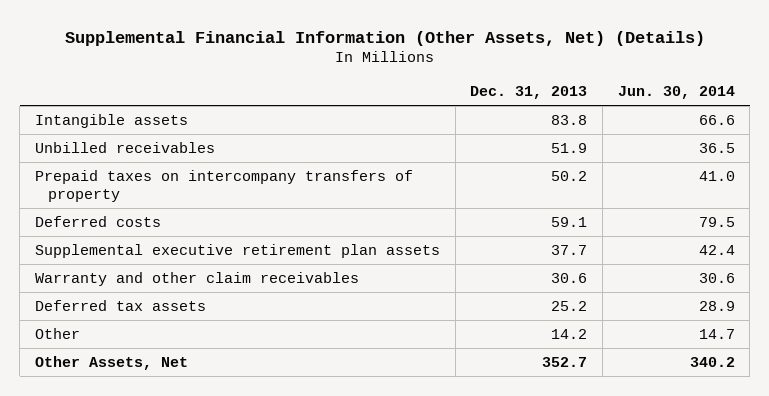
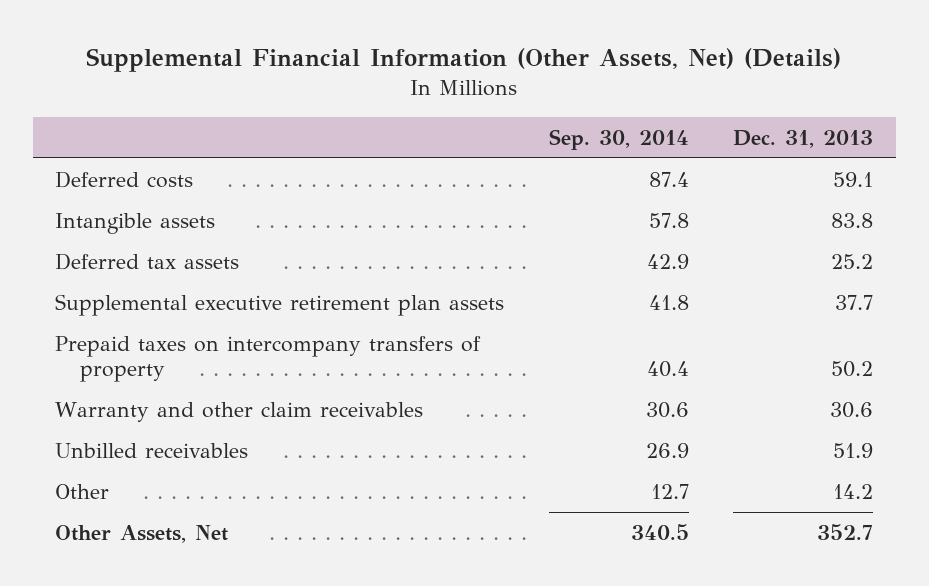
[617,86,735,100] Jun. 30, 2014 -> none
none -> [548,128,689,150] Sep. 30, 2014
[34,113,188,128] Intangible assets -> [55,212,216,234] Intangible assets
[34,299,206,311] Deferred tax assets -> [55,252,240,270] Deferred tax assets
[34,169,413,202] Prepaid taxes on intercompany transfers of property -> [55,335,482,382] Prepaid taxes on intercompany transfers of property
[34,141,215,153] Unbilled receivables -> [55,442,249,458] Unbilled receivables

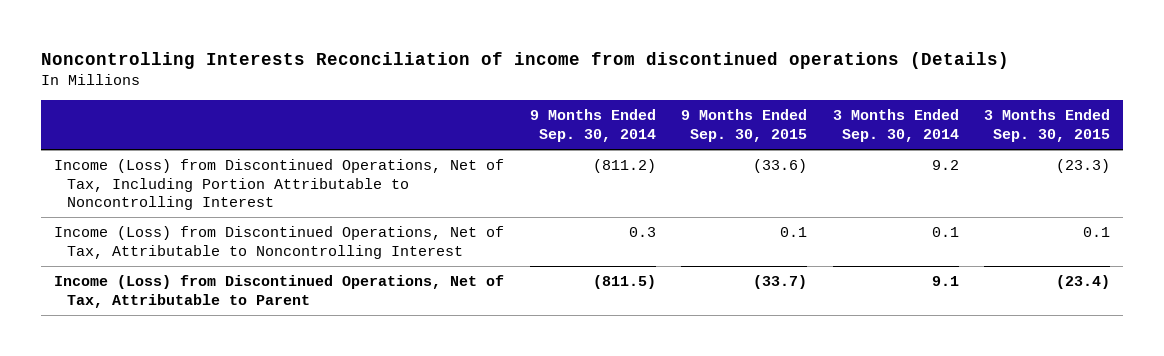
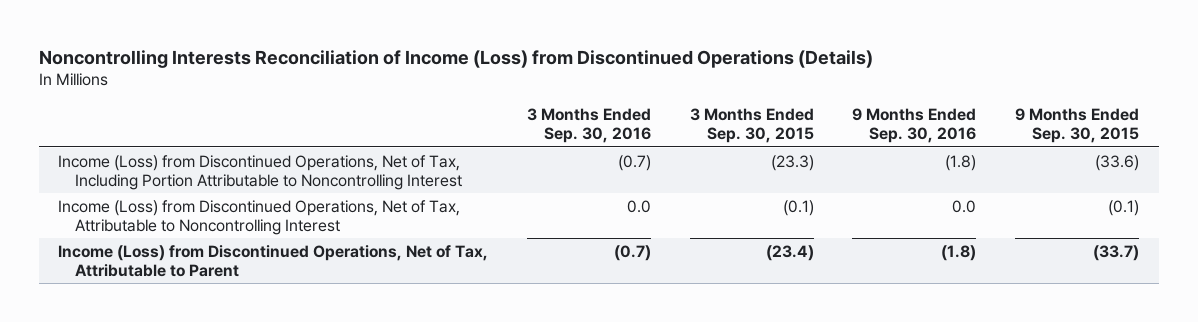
[41,51,1010,69] Noncontrolling Interests Reconciliation of income from discontinued operations (Details) -> [38,49,873,68] Noncontrolling Interests Reconciliation of Income (Loss) from Discontinued Operations (Details)
[529,109,656,142] 9 Months Ended Sep. 30, 2014 -> none
[832,109,959,142] 3 Months Ended Sep. 30, 2014 -> none
none -> [527,108,652,144] 3 Months Ended Sep. 30, 2016
none -> [852,108,977,144] 9 Months Ended Sep. 30, 2016
[780,227,808,238] 0.1 -> [1108,199,1140,216] (0.1)
[1083,227,1111,238] 0.1 -> [782,199,814,216] (0.1)

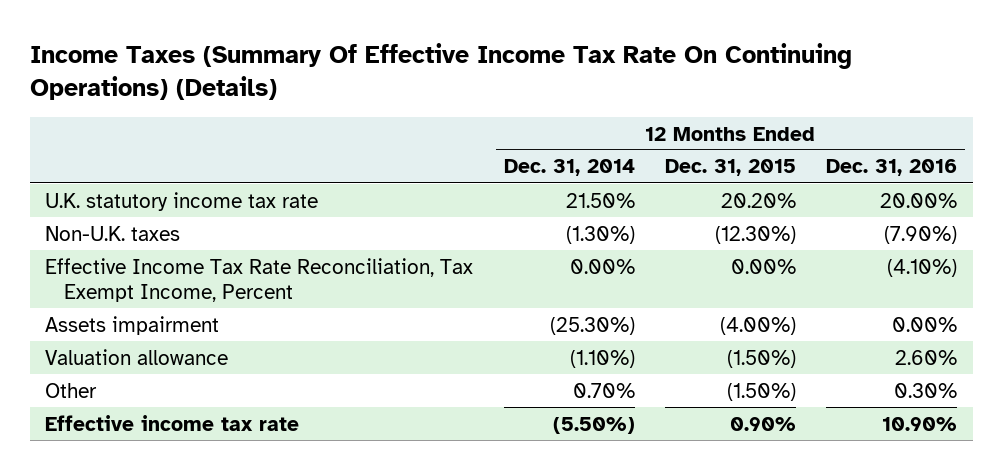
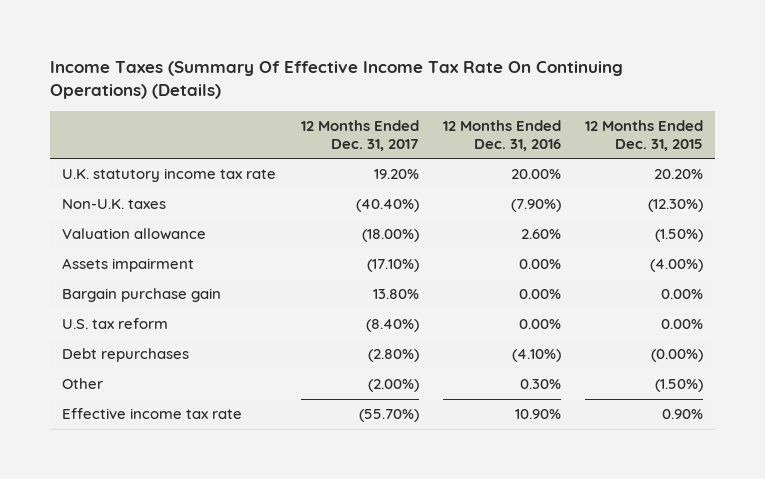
[503,159,635,177] Dec. 31, 2014 -> none
none -> [300,120,419,151] 12 Months Ended Dec. 31, 2017
[45,257,474,302] Effective Income Tax Rate Reconciliation, Tax Exempt Income, Percent -> none
[45,315,220,335] Assets impairment -> [62,258,195,273] Assets impairment
none -> [62,288,222,303] Bargain purchase gain
none -> [62,318,169,330] U.S. tax reform
none -> [62,348,190,363] Debt repurchases

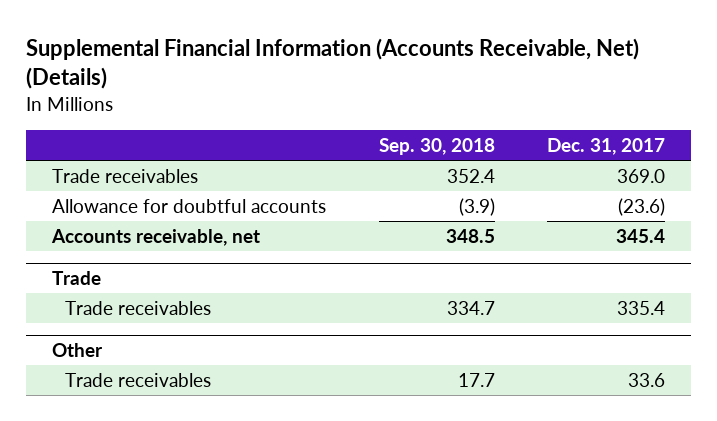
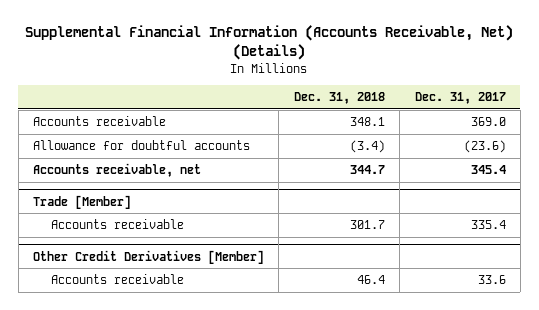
[378,138,495,156] Sep. 30, 2018 -> none
none -> [293,92,385,105] Dec. 31, 2018
[51,168,198,183] Trade receivables -> [33,116,167,127] Accounts receivable
[51,271,101,286] Trade -> [33,194,132,209] Trade [Member]
[65,300,212,315] Trade receivables -> [50,219,184,230] Accounts receivable
[51,343,103,358] Other -> [33,249,265,264] Other Credit Derivatives [Member]
[65,372,212,387] Trade receivables -> [50,274,184,285] Accounts receivable

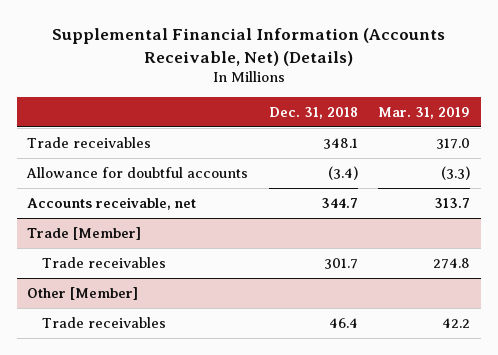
[414,92,506,105] Dec. 31, 2017 -> none
none -> [378,107,471,120] Mar. 31, 2019
[33,116,167,127] Accounts receivable -> [27,136,152,148] Trade receivables
[50,219,184,230] Accounts receivable -> [42,256,167,268] Trade receivables
[33,249,265,264] Other Credit Derivatives [Member] -> [27,286,139,300] Other [Member]
[50,274,184,285] Accounts receivable -> [42,316,167,328] Trade receivables

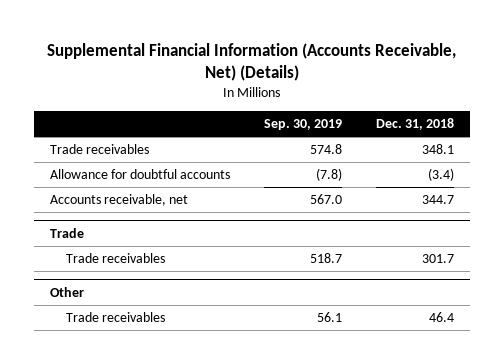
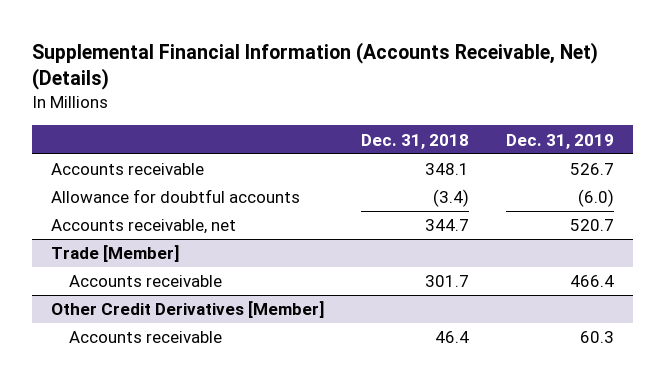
[263,119,342,131] Sep. 30, 2019 -> none
none -> [506,133,615,149] Dec. 31, 2019
[50,144,150,155] Trade receivables -> [50,163,204,176] Accounts receivable
[50,227,85,238] Trade -> [50,245,179,263] Trade [Member]
[65,253,165,264] Trade receivables -> [69,275,223,288] Accounts receivable
[50,286,85,297] Other -> [50,301,324,319] Other Credit Derivatives [Member]
[65,312,165,323] Trade receivables -> [69,331,223,344] Accounts receivable

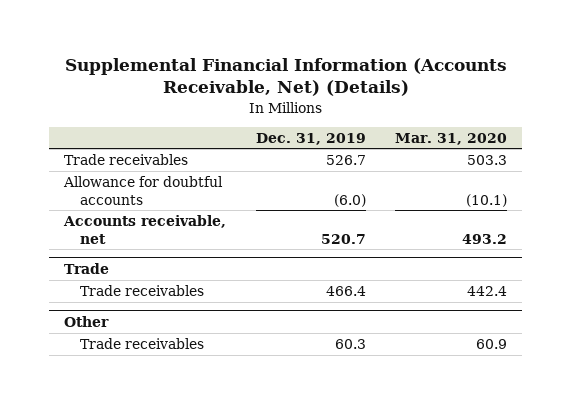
[361,133,470,149] Dec. 31, 2018 -> none
none -> [395,132,508,145] Mar. 31, 2020
[50,163,204,176] Accounts receivable -> [64,154,189,166] Trade receivables
[50,245,179,263] Trade [Member] -> [64,262,110,274] Trade
[69,275,223,288] Accounts receivable -> [79,285,204,297] Trade receivables
[50,301,324,319] Other Credit Derivatives [Member] -> [64,315,110,327] Other
[69,331,223,344] Accounts receivable -> [79,338,204,350] Trade receivables

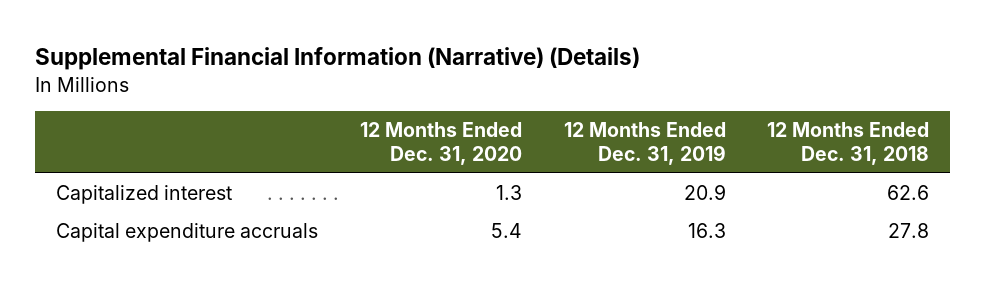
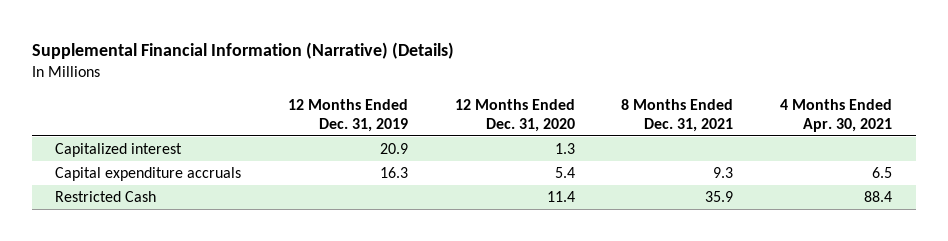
[767,122,930,166] 12 Months Ended Dec. 31, 2018 -> none
none -> [621,99,734,132] 8 Months Ended Dec. 31, 2021
none -> [780,99,893,132] 4 Months Ended Apr. 30, 2021
none -> [55,191,157,203] Restricted Cash

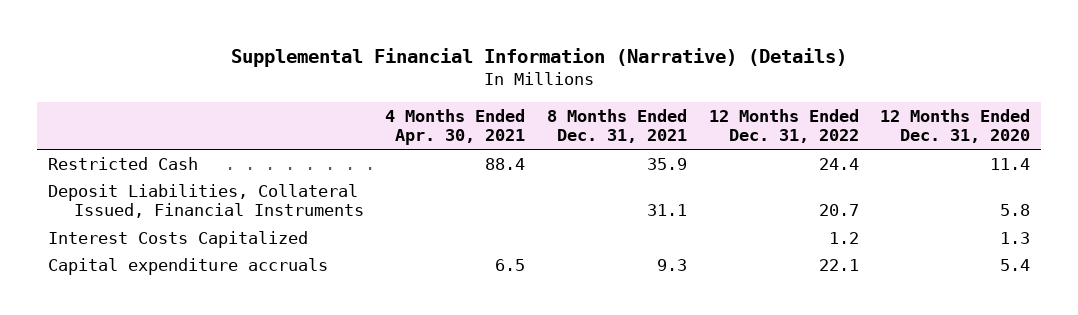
[288,99,409,132] 12 Months Ended Dec. 31, 2019 -> none
none -> [708,108,859,144] 12 Months Ended Dec. 31, 2022
[55,143,183,158] Capitalized interest -> none
none -> [48,183,364,219] Deposit Liabilities, Collateral Issued, Financial Instruments
none -> [48,230,309,248] Interest Costs Capitalized
[55,167,242,182] Capital expenditure accruals -> [48,257,329,275] Capital expenditure accruals

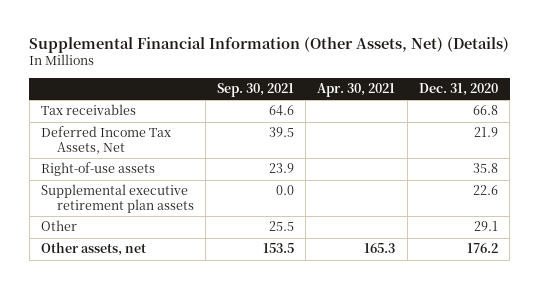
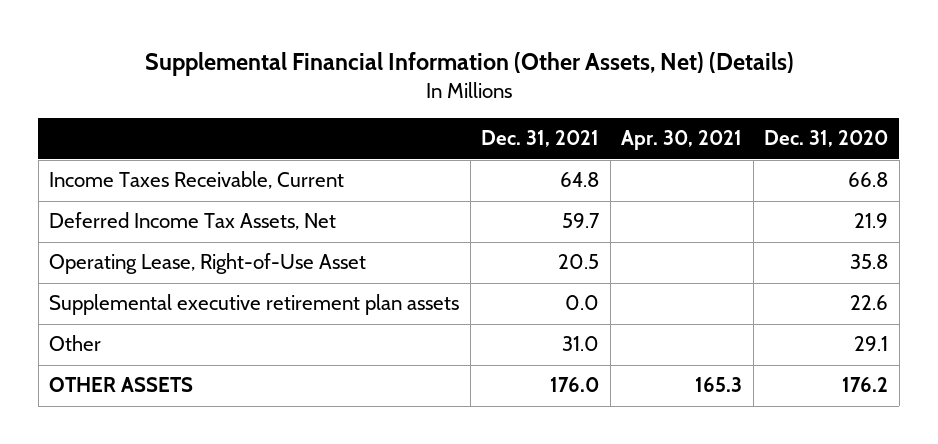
[216,83,294,98] Sep. 30, 2021 -> none
none -> [481,130,600,148] Dec. 31, 2021
[41,104,137,116] Tax receivables -> [49,171,345,190] Income Taxes Receivable, Current
[41,162,156,177] Right-of-use assets -> [49,253,367,275] Operating Lease, Right-of-Use Asset
[41,242,147,257] Other assets, net -> [49,377,194,393] OTHER ASSETS

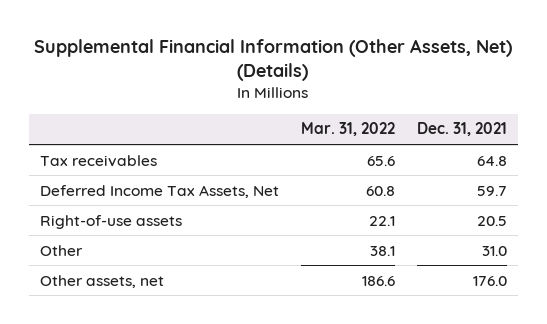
[621,130,743,151] Apr. 30, 2021 -> none
[764,130,889,148] Dec. 31, 2020 -> none
none -> [300,122,395,137] Mar. 31, 2022
[49,171,345,190] Income Taxes Receivable, Current -> [40,154,158,167] Tax receivables
[49,294,460,316] Supplemental executive retirement plan assets -> none
[49,253,367,275] Operating Lease, Right-of-Use Asset -> [40,214,183,229] Right-of-use assets
[49,377,194,393] OTHER ASSETS -> [40,274,165,288] Other assets, net

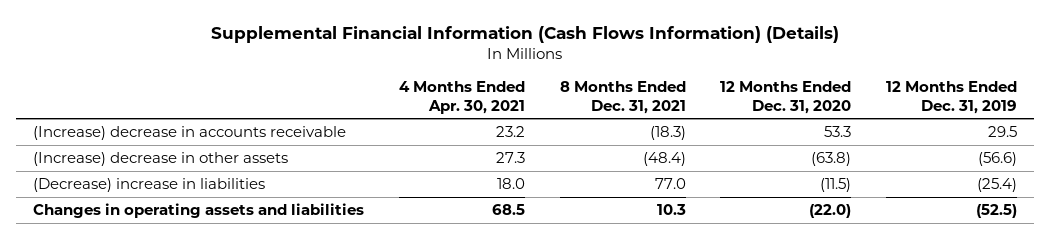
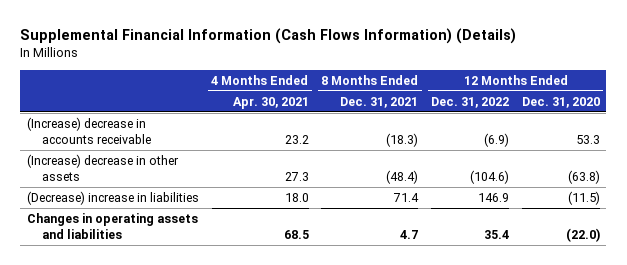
[885,81,1017,114] 12 Months Ended Dec. 31, 2019 -> none
none -> [431,96,510,108] Dec. 31, 2022
[654,178,686,190] 77.0 -> [393,192,420,202] 71.4
[656,204,686,216] 10.3 -> [400,230,419,240] 4.7

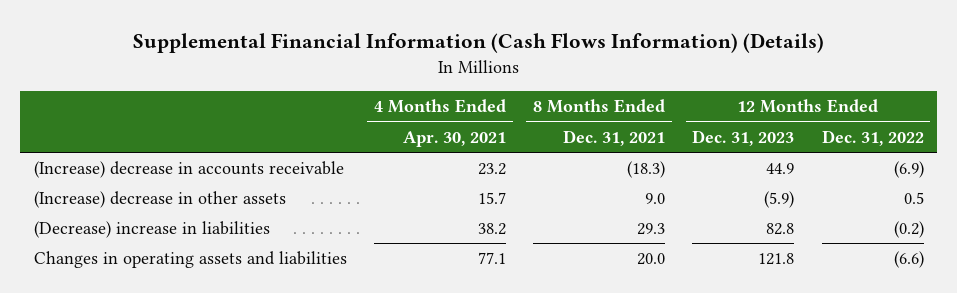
[521,96,600,108] Dec. 31, 2020 -> none
none -> [692,129,795,146] Dec. 31, 2023
[284,172,309,182] 27.3 -> [477,192,506,205] 15.7
[386,170,419,185] (48.4) -> [645,193,666,205] 9.0
[470,170,510,185] (104.6) -> [903,192,924,205] 0.5
[284,192,309,202] 18.0 -> [477,223,506,236] 38.2
[393,192,420,202] 71.4 -> [637,223,666,236] 29.3
[478,192,510,202] 146.9 -> [893,221,924,239] (0.2)
[283,230,309,240] 68.5 -> [477,252,506,265] 77.1
[400,230,419,240] 4.7 -> [637,253,666,266] 20.0
[484,230,510,240] 35.4 -> [893,251,924,269] (6.6)

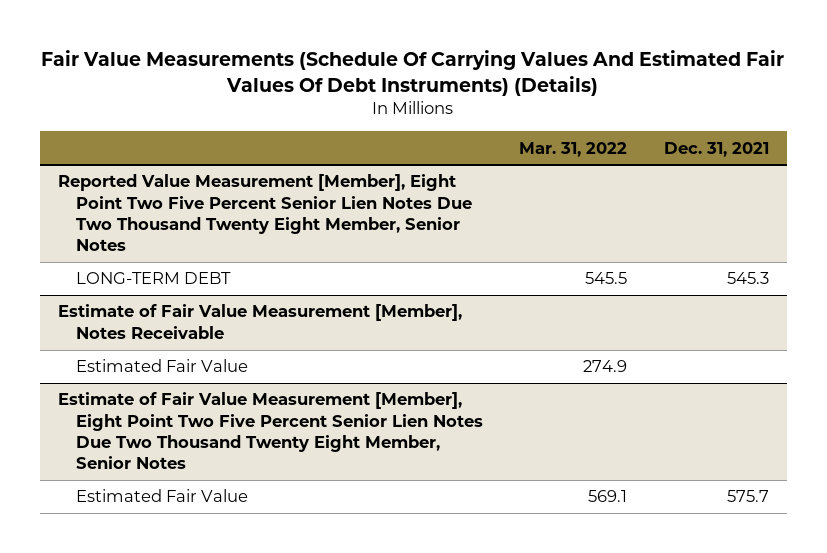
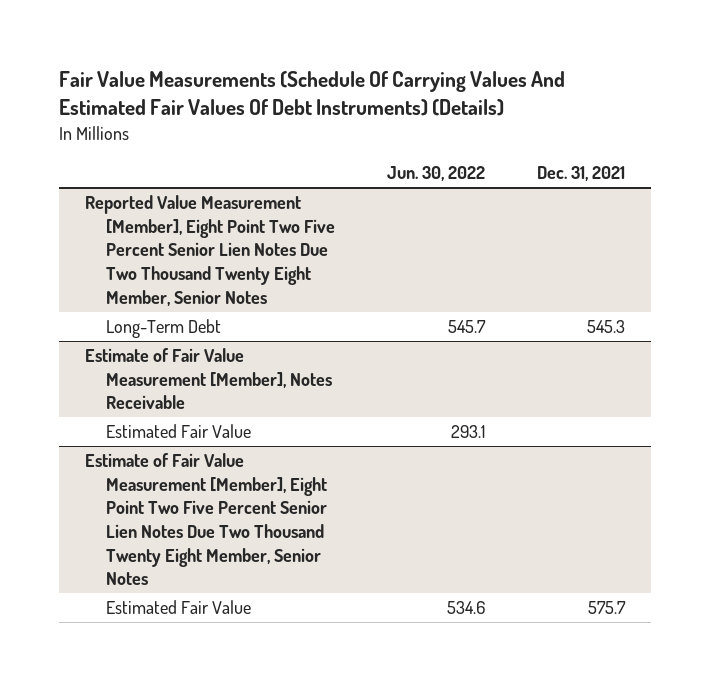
[519,141,628,157] Mar. 31, 2022 -> none
none -> [387,166,486,182] Jun. 30, 2022
[75,272,231,285] LONG-TERM DEBT -> [106,319,222,339] Long-Term Debt

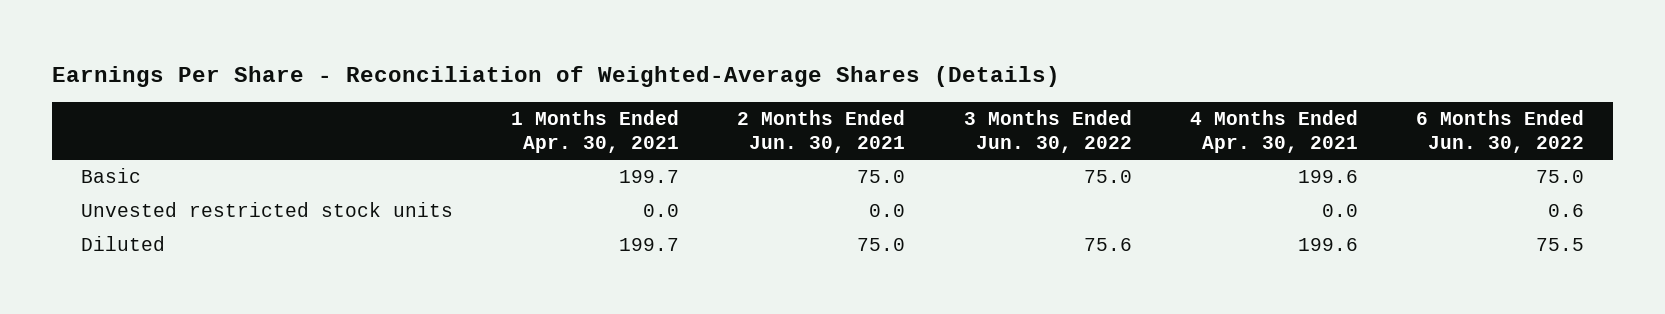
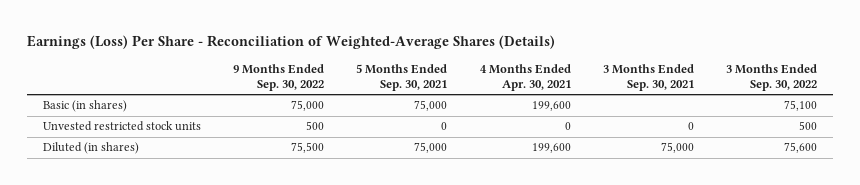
[51,66,1060,88] Earnings Per Share - Reconciliation of Weighted-Average Shares (Details) -> [26,35,555,50] Earnings (Loss) Per Share - Reconciliation of Weighted-Average Shares (Details)
[511,110,680,153] 1 Months Ended Apr. 30, 2021 -> none
[737,110,906,153] 2 Months Ended Jun. 30, 2021 -> none
[963,110,1132,153] 3 Months Ended Jun. 30, 2022 -> none
[1415,110,1584,153] 6 Months Ended Jun. 30, 2022 -> none
none -> [233,64,325,92] 9 Months Ended Sep. 30, 2022
none -> [356,64,448,92] 5 Months Ended Sep. 30, 2021
none -> [602,64,694,92] 3 Months Ended Sep. 30, 2021
none -> [725,64,817,92] 3 Months Ended Sep. 30, 2022
[81,168,142,184] Basic -> [43,100,128,113] Basic (in shares)
[1297,170,1358,184] 199.6 -> [531,101,571,112] 199,600
[1321,204,1358,218] 0.0 -> [564,122,571,131] 0
[81,236,166,252] Diluted -> [43,142,140,155] Diluted (in shares)
[1297,238,1358,252] 199.6 -> [531,143,571,154] 199,600

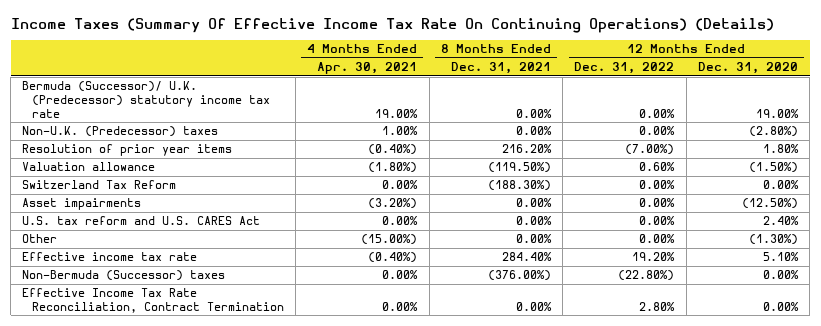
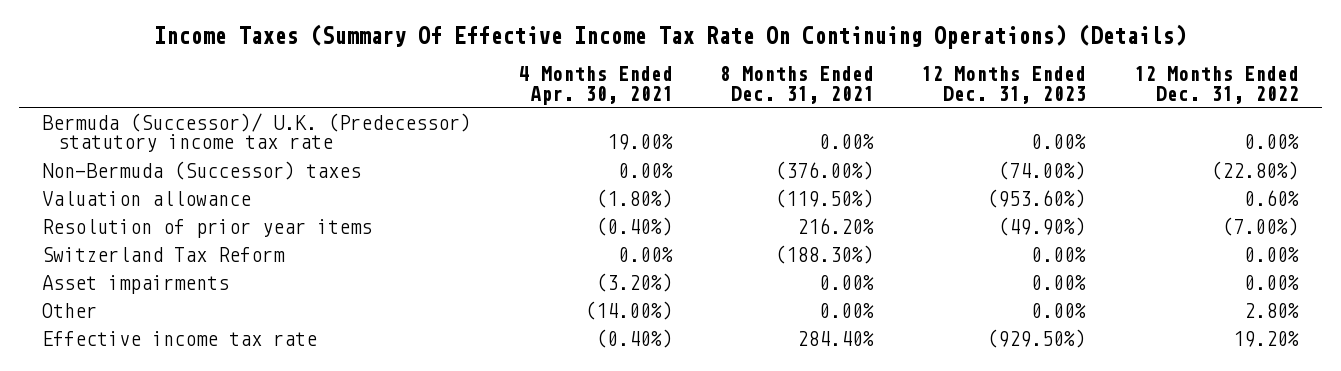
[698,62,799,75] Dec. 31, 2020 -> none
none -> [921,66,1087,104] 12 Months Ended Dec. 31, 2023
[22,126,219,138] Non-U.K. (Predecessor) taxes -> none
[22,270,226,282] Non-Bermuda (Successor) taxes -> [42,160,362,180] Non-Bermuda (Successor) taxes
[22,144,233,157] Resolution of prior year items -> [42,218,373,238] Resolution of prior year items
[22,216,261,226] U.S. tax reform and U.S. CARES Act -> none
[361,234,418,246] (15.00%) -> [584,300,673,320] (14.00%)
[639,234,676,244] 0.00% -> [1243,302,1299,318] 2.80%
[22,288,284,313] Effective Income Tax Rate Reconciliation, Contract Termination -> none

